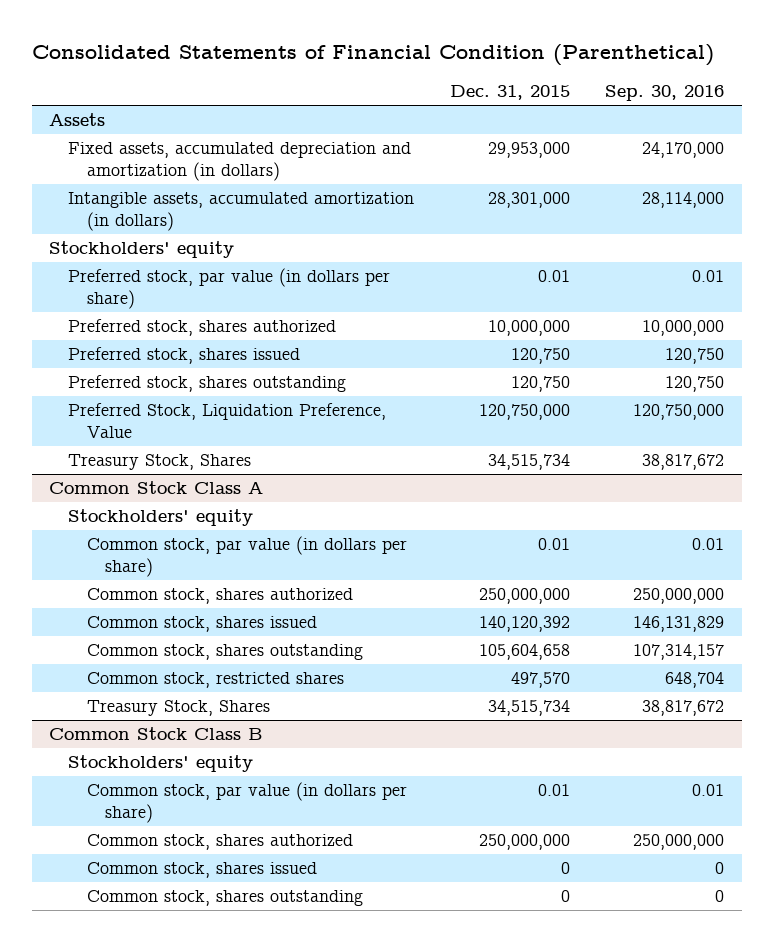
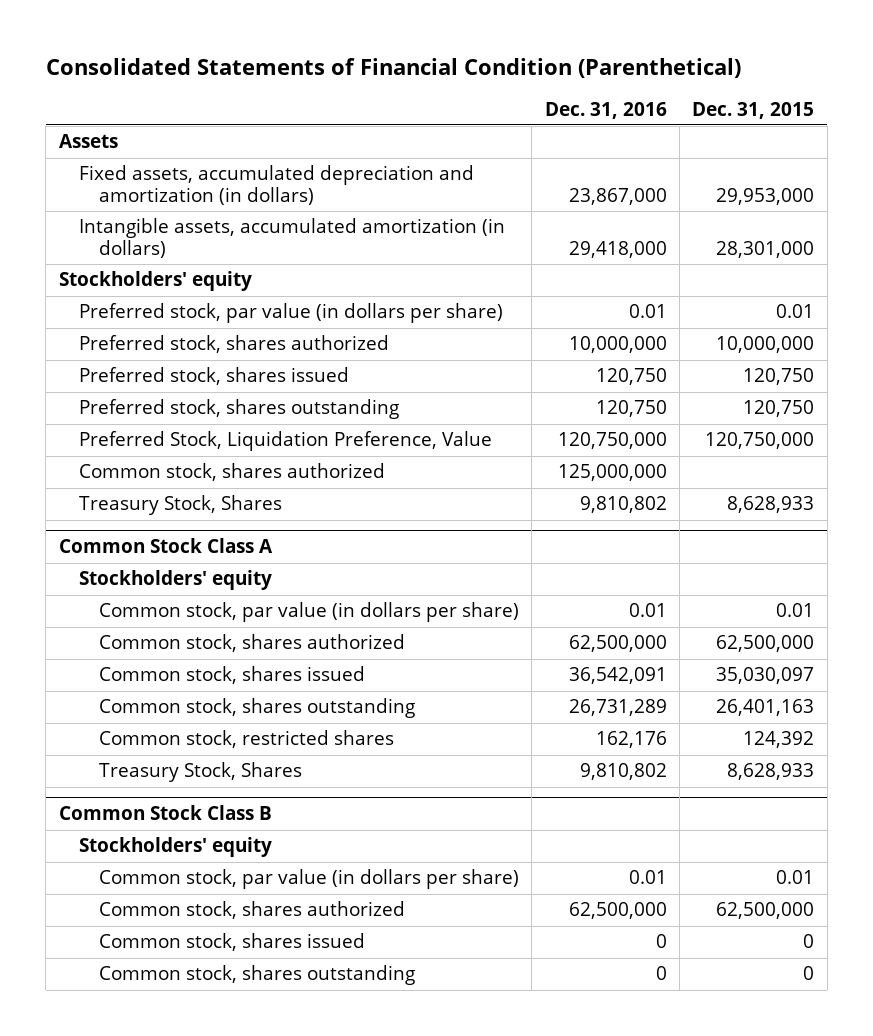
[605,85,725,102] Sep. 30, 2016 -> none
none -> [544,101,667,119] Dec. 31, 2016
none -> [78,463,385,482] Common stock, shares authorized
[487,454,570,471] 34,515,734 -> [727,496,815,514] 8,628,933
[478,588,570,605] 250,000,000 -> [716,635,815,653] 62,500,000
[478,616,570,633] 140,120,392 -> [716,667,815,685] 35,030,097
[478,644,570,661] 105,604,658 -> [716,699,815,717] 26,401,163
[510,672,570,689] 497,570 -> [743,731,815,749] 124,392
[487,700,570,717] 34,515,734 -> [727,763,815,781] 8,628,933
[478,834,570,851] 250,000,000 -> [716,902,815,920] 62,500,000

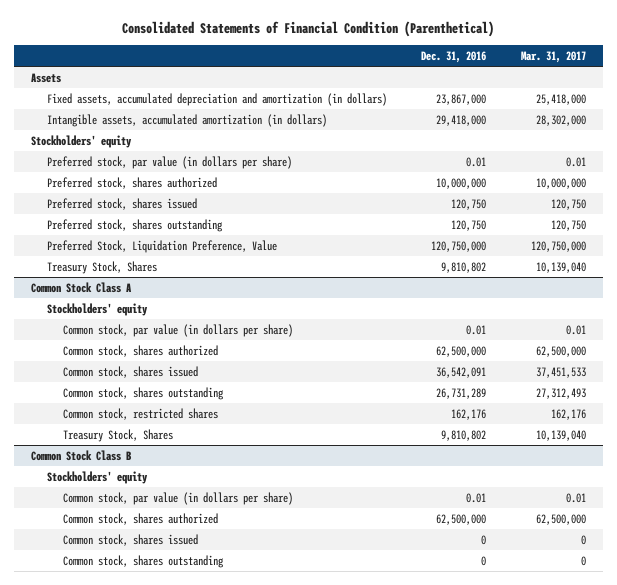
[692,101,815,119] Dec. 31, 2015 -> none
none -> [520,50,586,63] Mar. 31, 2017
[78,463,385,482] Common stock, shares authorized -> none

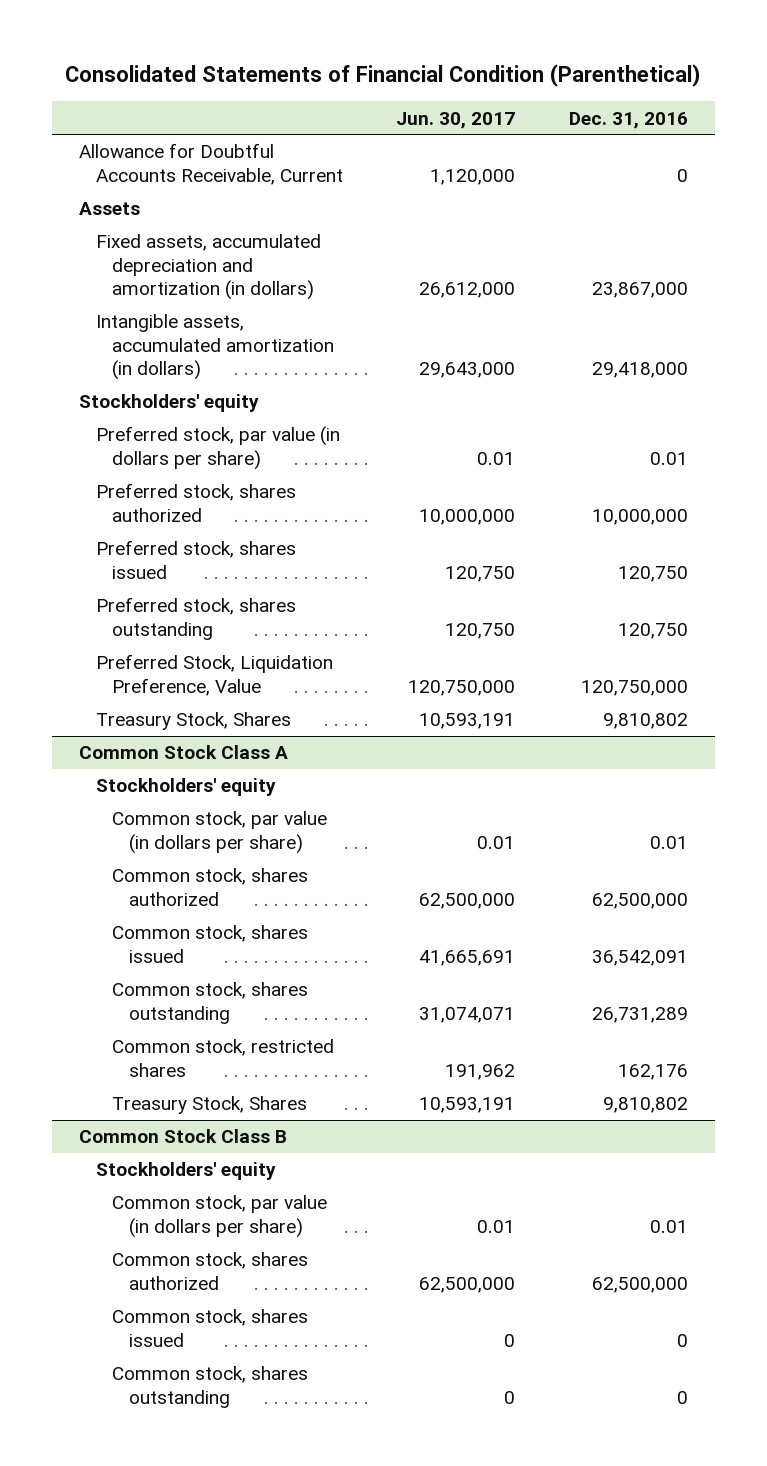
[520,50,586,63] Mar. 31, 2017 -> none
none -> [396,111,516,129] Jun. 30, 2017
none -> [78,143,343,185] Allowance for Doubtful Accounts Receivable, Current

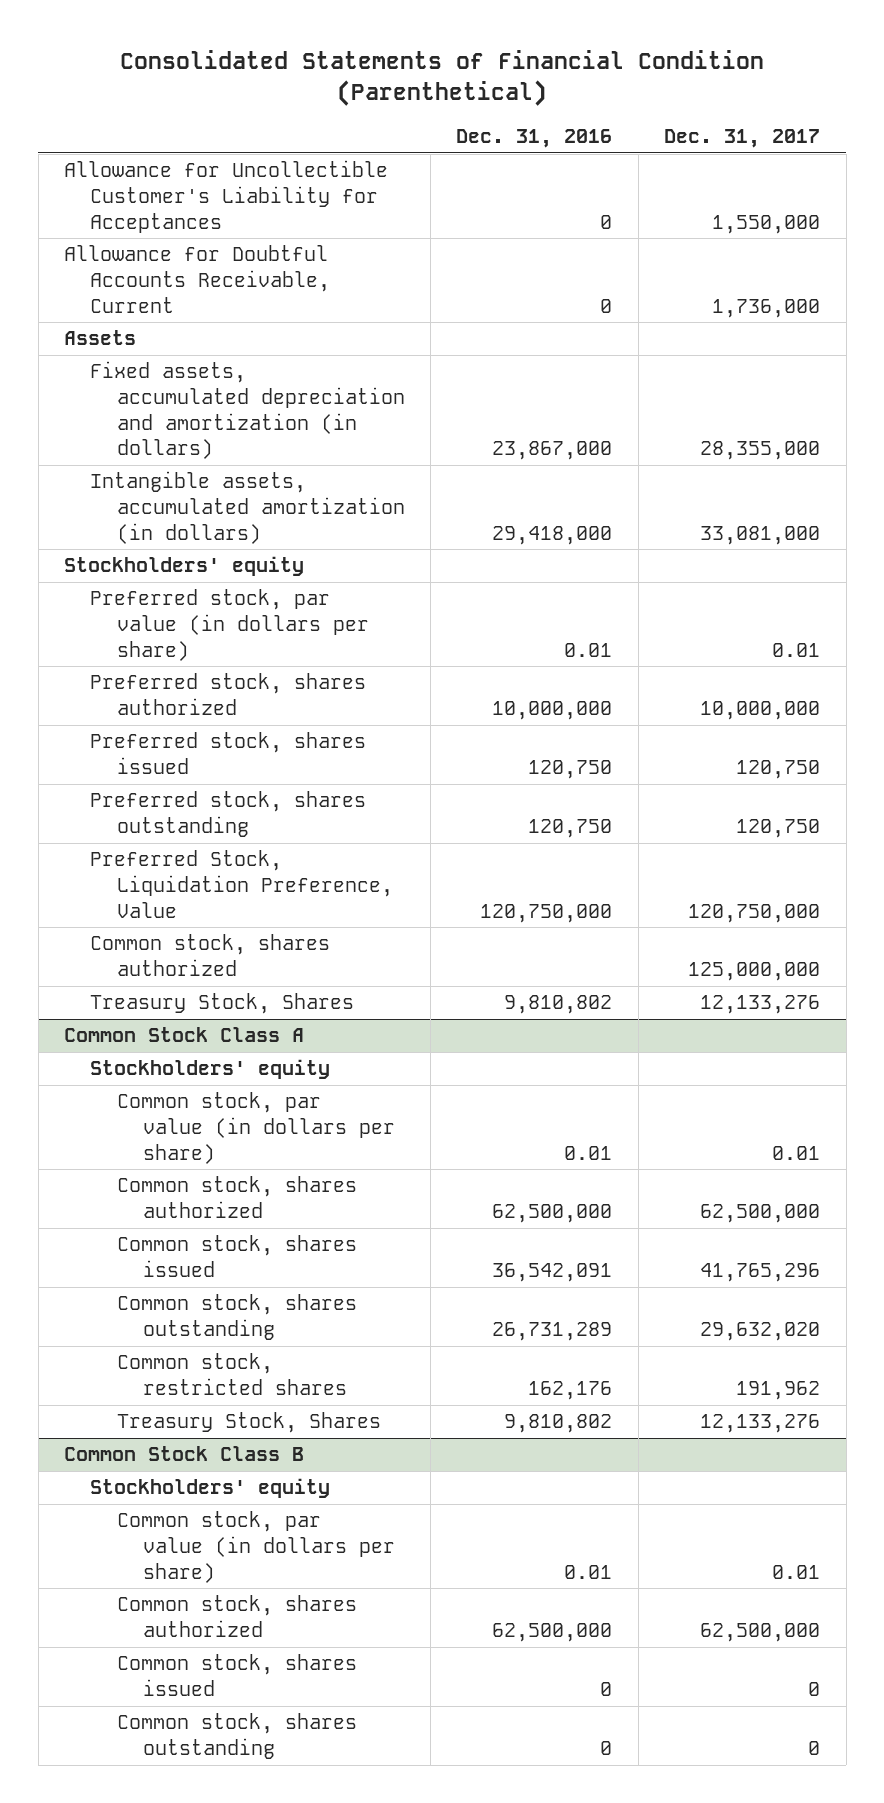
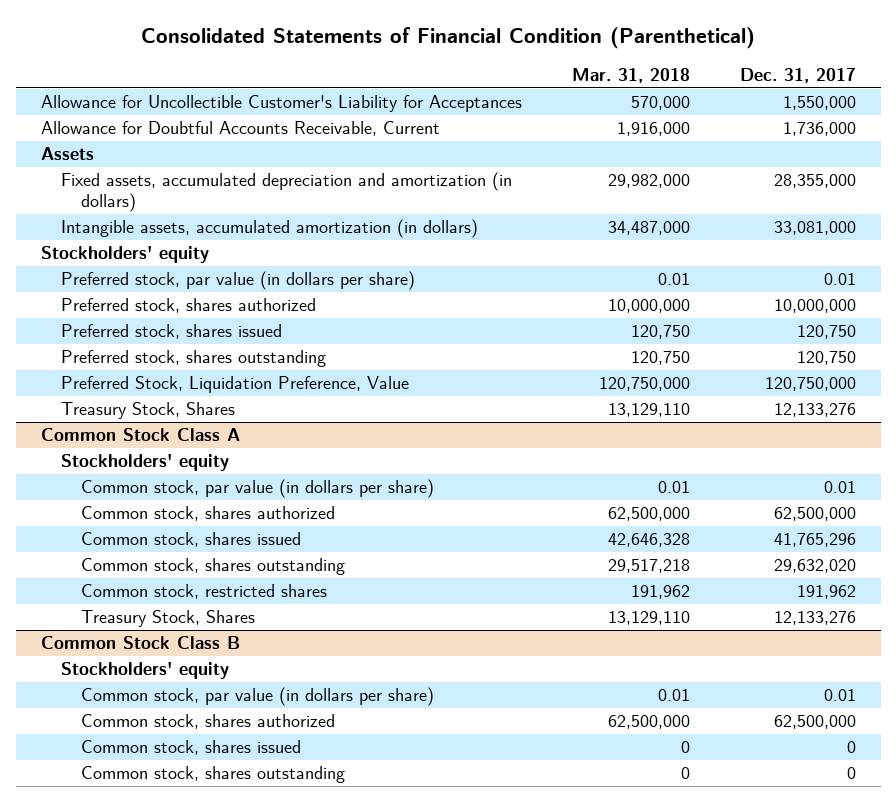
[456,129,613,149] Dec. 31, 2016 -> none
none -> [571,67,690,83] Mar. 31, 2018
[90,934,331,977] Common stock, shares authorized -> none

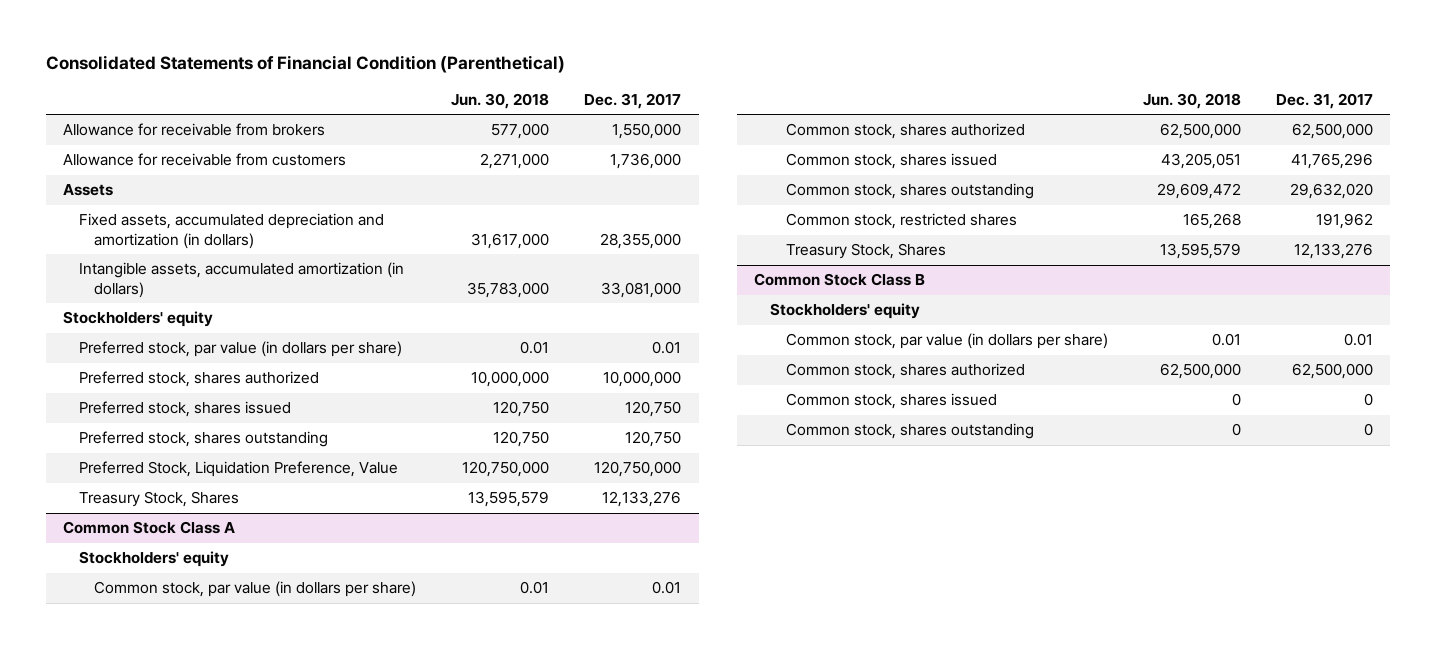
[571,67,690,83] Mar. 31, 2018 -> none
none -> [451,92,550,109] Jun. 30, 2018
[40,95,522,113] Allowance for Uncollectible Customer's Liability for Acceptances -> [62,123,325,137] Allowance for receivable from brokers
[40,121,440,137] Allowance for Doubtful Accounts Receivable, Current -> [62,153,346,167] Allowance for receivable from customers

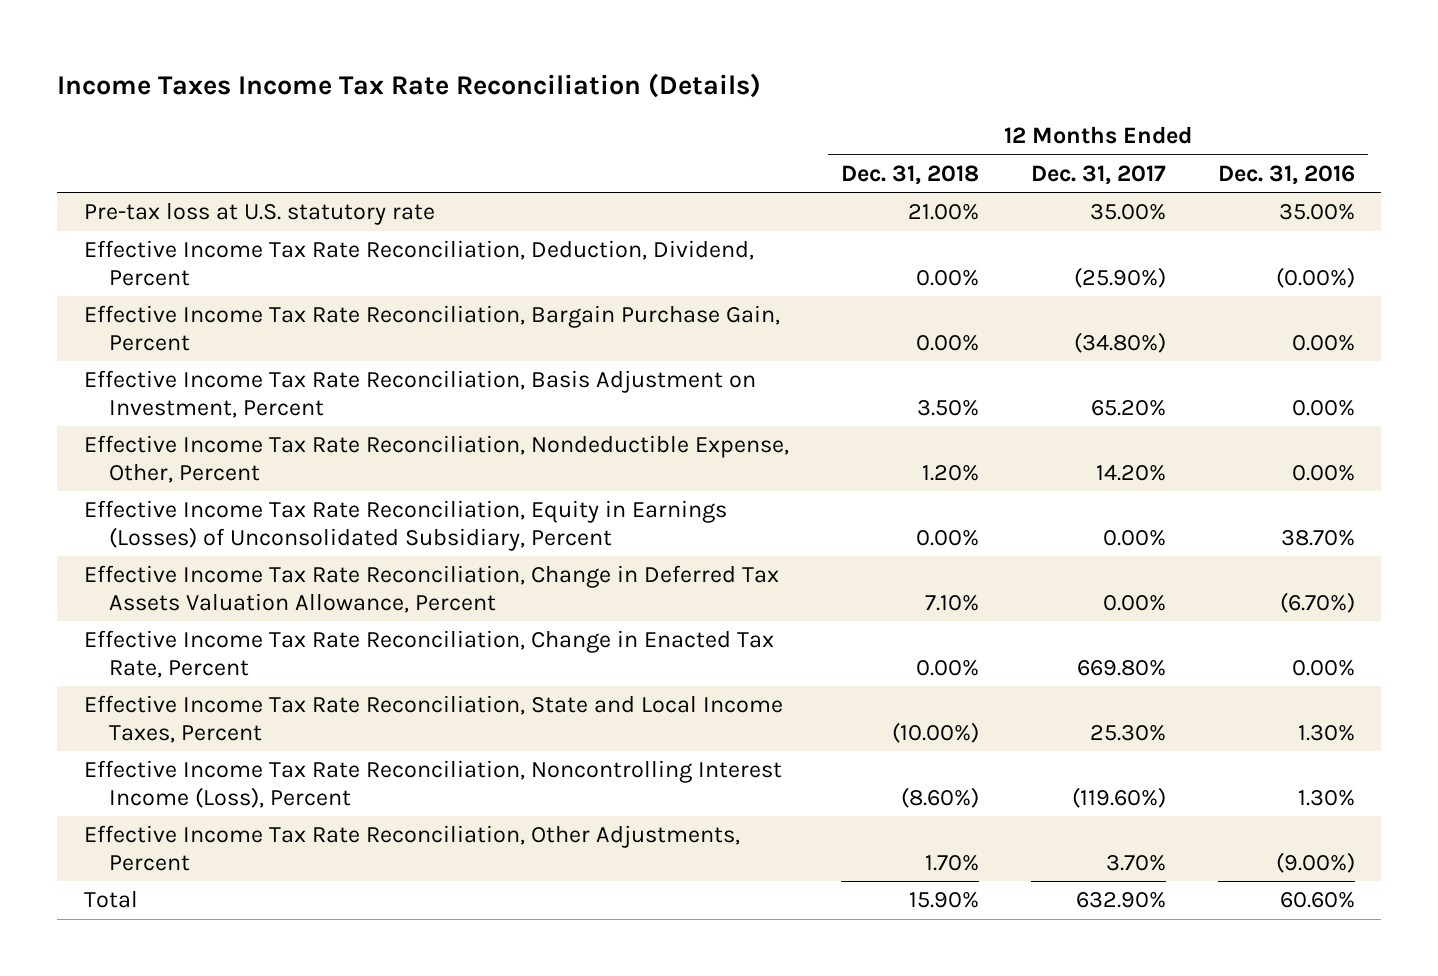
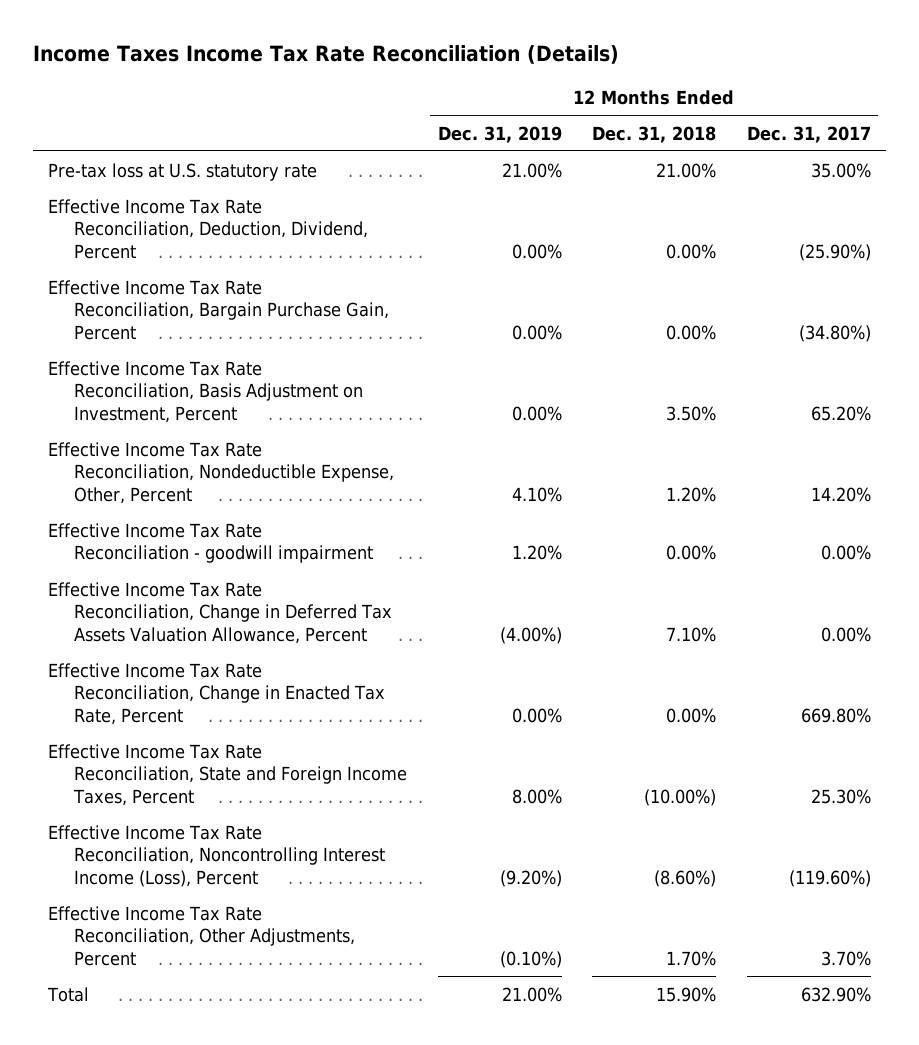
[1217,164,1355,185] Dec. 31, 2016 -> none
none -> [437,125,562,143] Dec. 31, 2019
[83,500,727,552] Effective Income Tax Rate Reconciliation, Equity in Earnings (Losses) of Unconsolidated Subsidiary, Percent -> none
none -> [48,522,374,564] Effective Income Tax Rate Reconciliation - goodwill impairment
[83,695,783,744] Effective Income Tax Rate Reconciliation, State and Local Income Taxes, Percent -> [48,743,408,806] Effective Income Tax Rate Reconciliation, State and Foreign Income Taxes, Percent

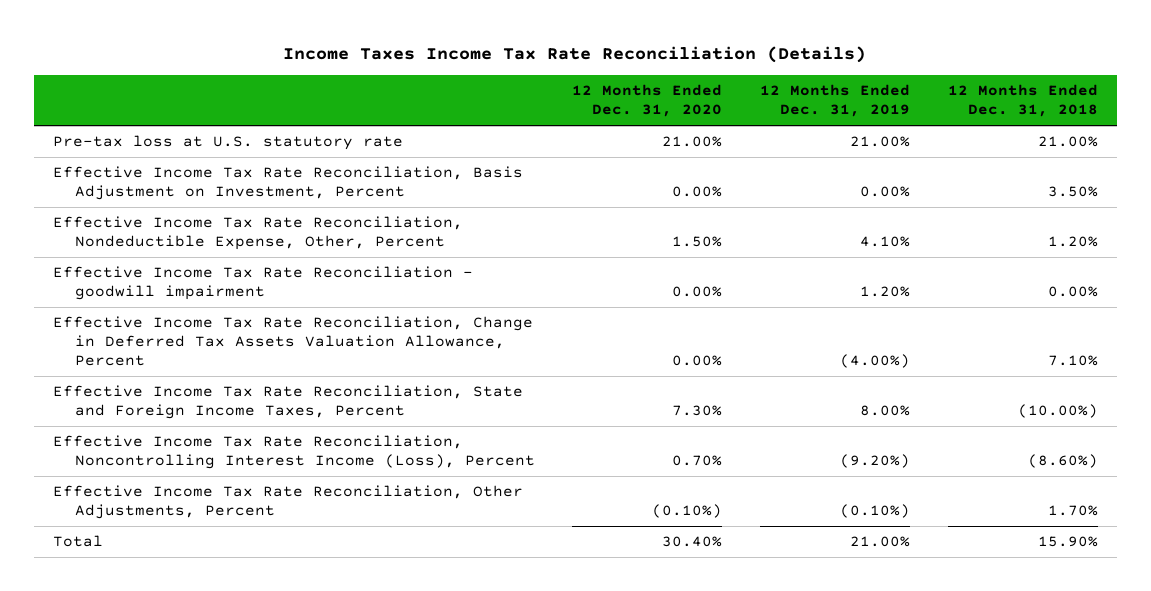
[746,125,871,143] Dec. 31, 2017 -> none
none -> [572,84,723,118] 12 Months Ended Dec. 31, 2020
[48,198,369,259] Effective Income Tax Rate Reconciliation, Deduction, Dividend, Percent -> none
[48,279,390,340] Effective Income Tax Rate Reconciliation, Bargain Purchase Gain, Percent -> none
[48,662,386,725] Effective Income Tax Rate Reconciliation, Change in Enacted Tax Rate, Percent -> none

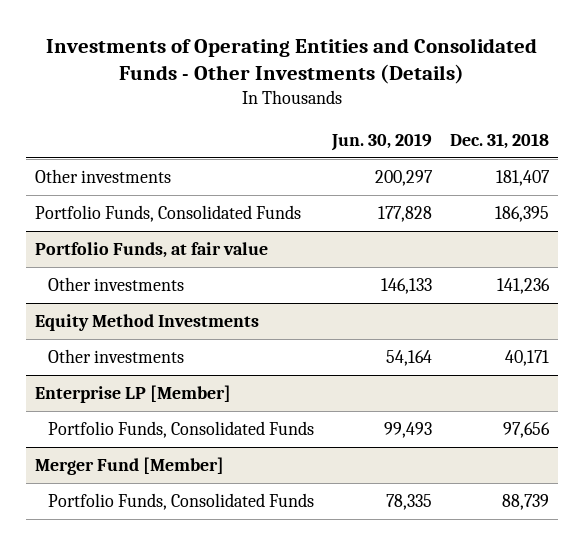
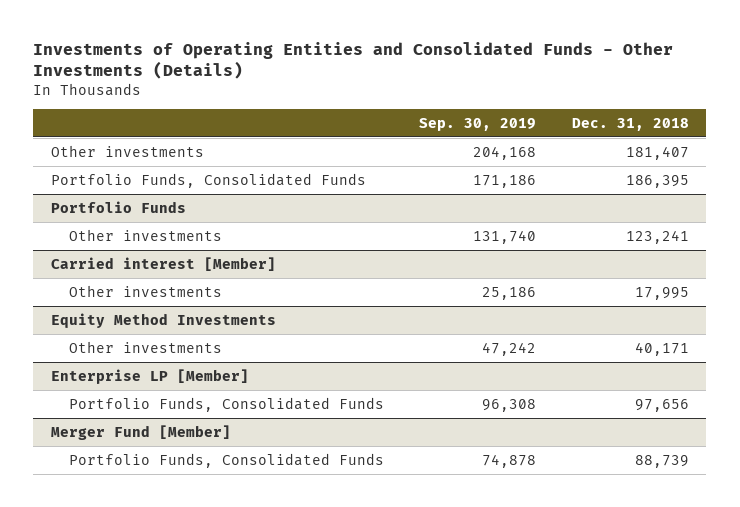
[331,132,433,151] Jun. 30, 2019 -> none
none -> [419,117,537,131] Sep. 30, 2019
[34,242,268,259] Portfolio Funds, at fair value -> [50,200,186,213] Portfolio Funds
[497,278,551,295] 141,236 -> [625,229,689,244] 123,241
none -> [50,256,276,271] Carried interest [Member]
none -> [69,284,223,297] Other investments

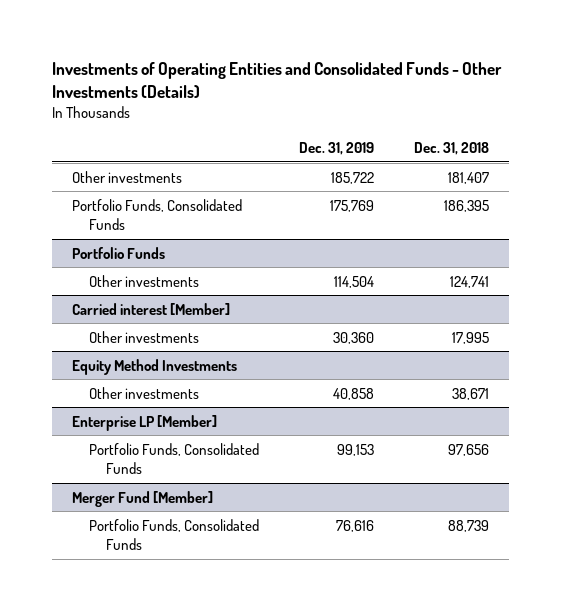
[419,117,537,131] Sep. 30, 2019 -> none
none -> [298,142,374,156] Dec. 31, 2019
[625,229,689,244] 123,241 -> [449,275,489,288] 124,741
[634,341,689,356] 40,171 -> [451,387,489,400] 38,671

